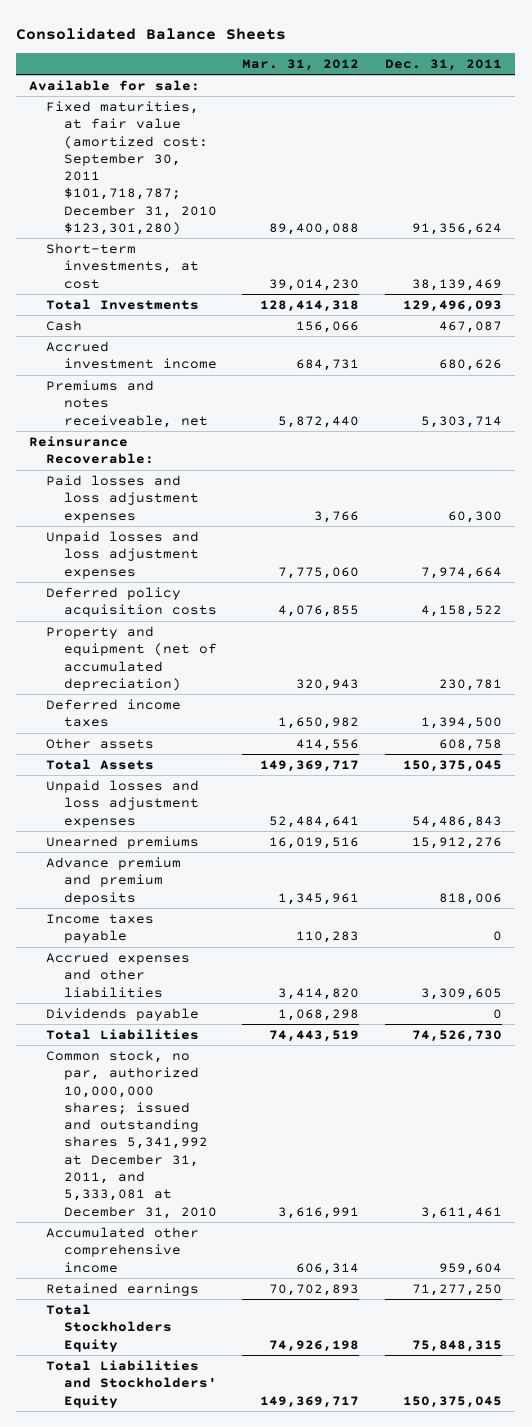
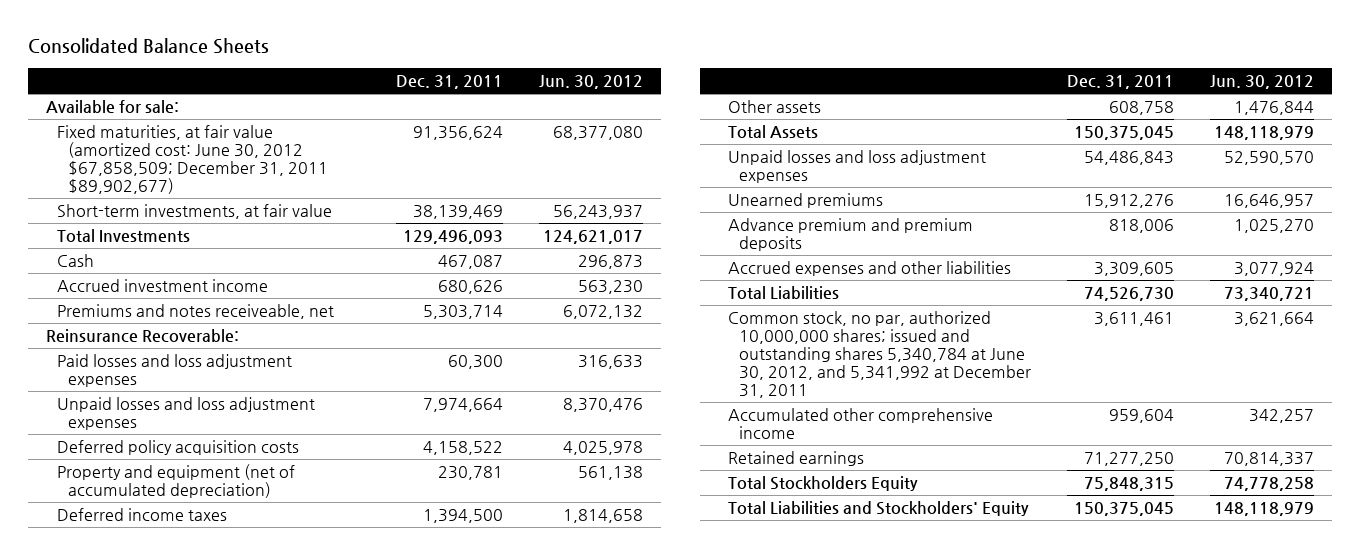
[242,58,360,71] Mar. 31, 2012 -> none
none -> [538,75,643,90] Jun. 30, 2012
[46,100,217,235] Fixed maturities, at fair value (amortized cost: September 30, 2011 $101,718,787; December 31, 2010 $123,301,280) -> [57,125,329,195] Fixed maturities, at fair value (amortized cost: June 30, 2012 $67,858,509; December 31, 2011 $89,902,677)
[46,242,199,289] Short-term investments, at cost -> [57,204,333,220] Short-term investments, at fair value
[46,913,155,944] Income taxes payable -> none
[46,1007,200,1021] Dividends payable -> none
[46,1049,217,1219] Common stock, no par, authorized 10,000,000 shares; issued and outstanding shares 5,341,992 at December 31, 2011, and 5,333,081 at December 31, 2010 -> [728,311,1032,399] Common stock, no par, authorized 10,000,000 shares; issued and outstanding shares 5,340,784 at June 30, 2012, and 5,341,992 at December 31, 2011

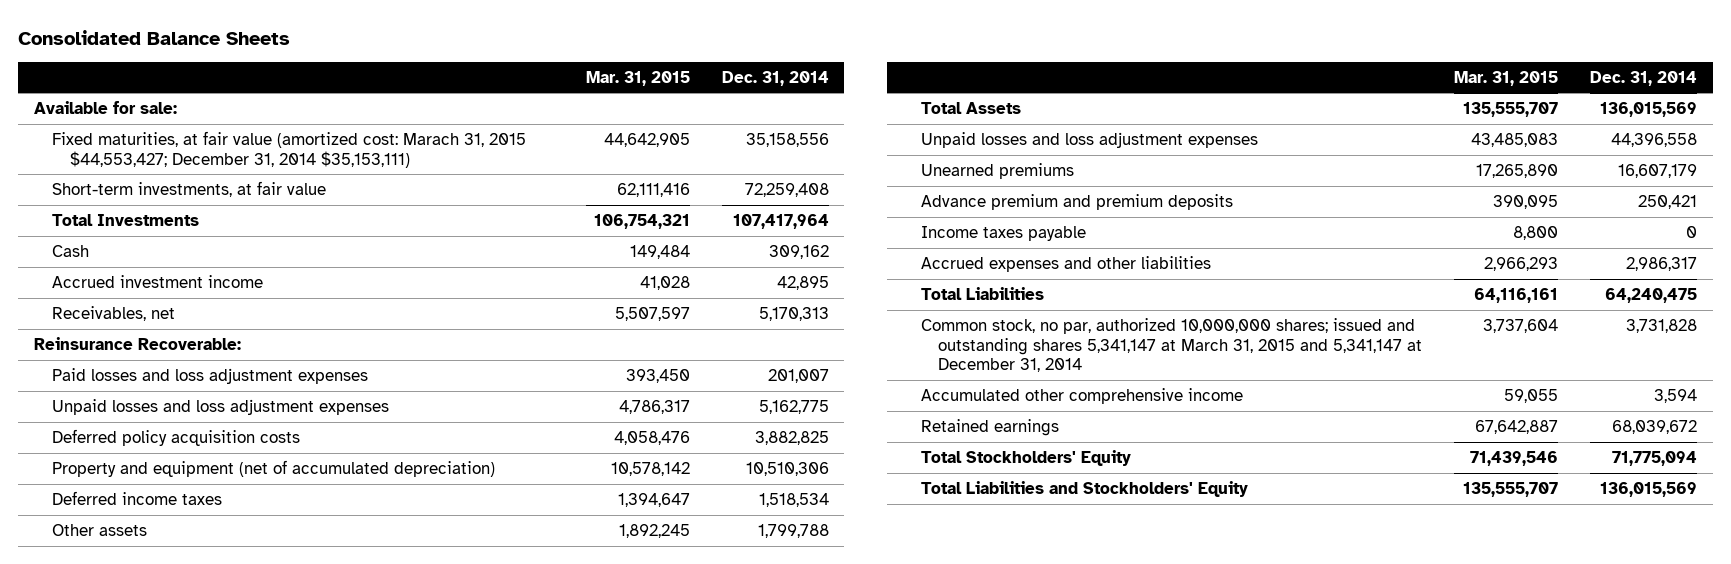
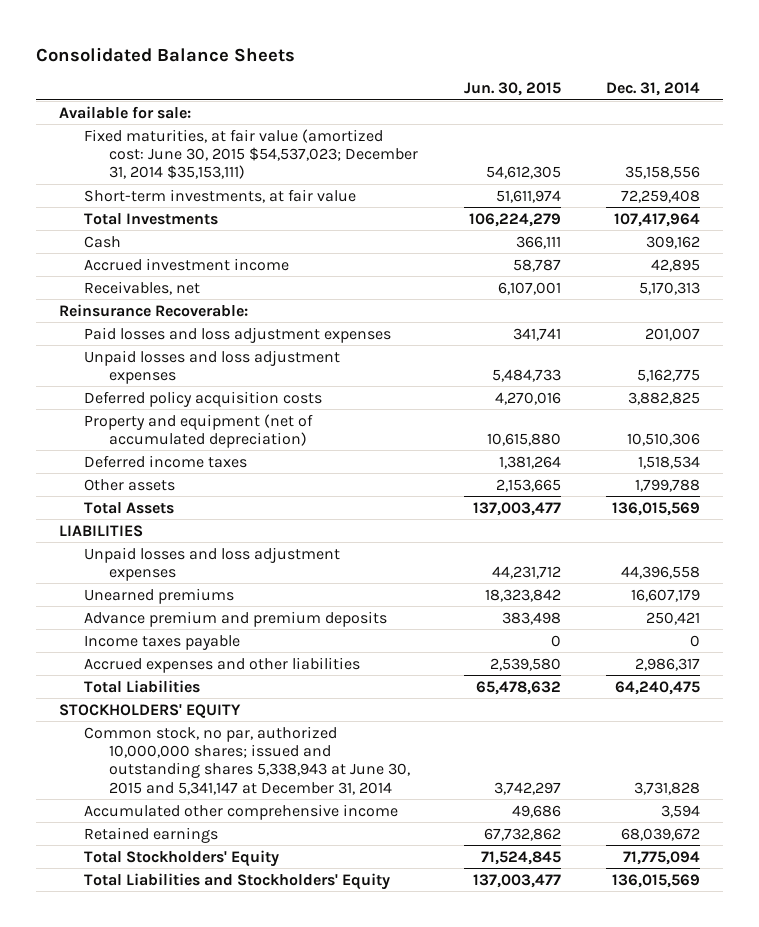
[585,70,690,86] Mar. 31, 2015 -> none
none -> [463,82,561,97] Jun. 30, 2015
[52,131,527,168] Fixed maturities, at fair value (amortized cost: Marach 31, 2015 $44,553,427; December 31, 2014 $35,153,111) -> [84,128,419,180] Fixed maturities, at fair value (amortized cost: June 30, 2015 $54,537,023; December 31, 2014 $35,153,111)
none -> [58,524,143,537] LIABILITIES
none -> [58,703,241,718] STOCKHOLDERS' EQUITY
[920,318,1423,373] Common stock, no par, authorized 10,000,000 shares; issued and outstanding shares 5,341,147 at March 31, 2015 and 5,341,147 at December 31, 2014 -> [84,725,411,795] Common stock, no par, authorized 10,000,000 shares; issued and outstanding shares 5,338,943 at June 30, 2015 and 5,341,147 at December 31, 2014

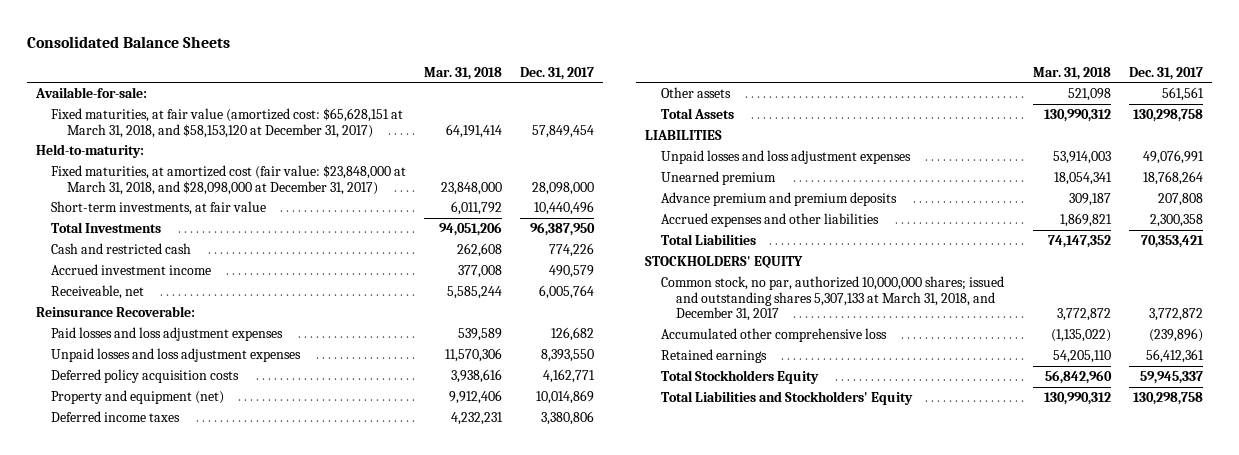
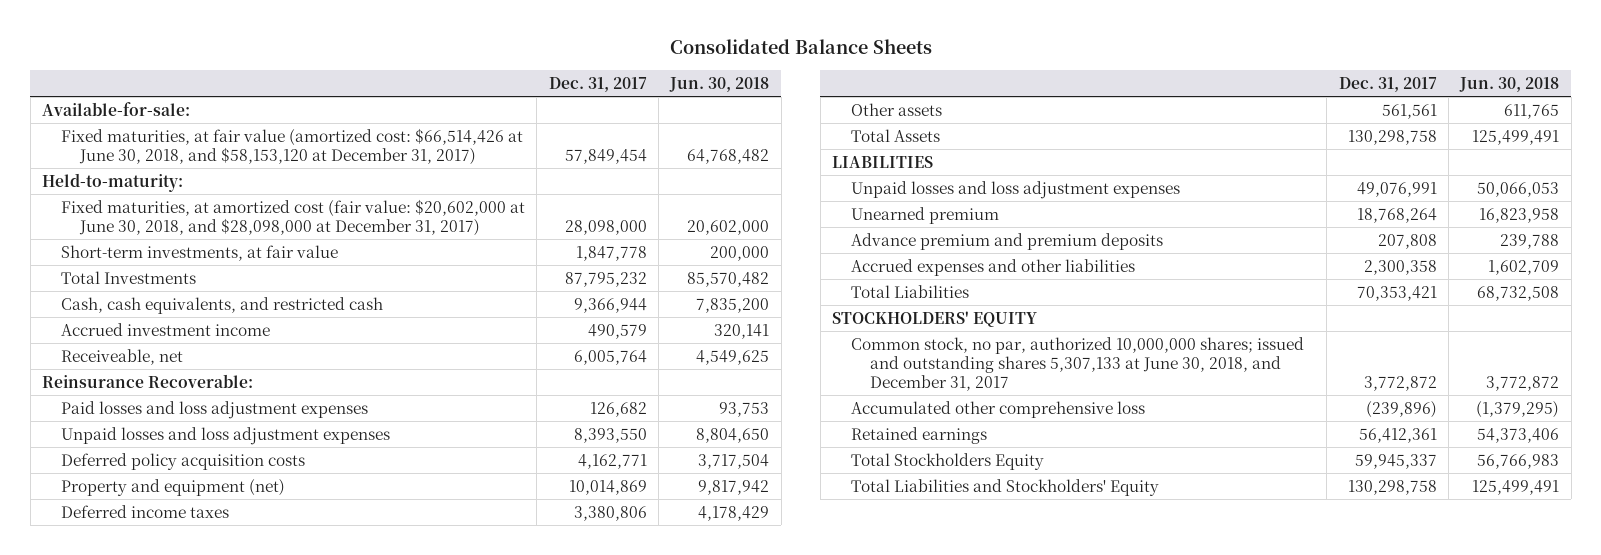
[424,66,503,80] Mar. 31, 2018 -> none
none -> [669,76,770,92] Jun. 30, 2018
[51,108,404,138] Fixed maturities, at fair value (amortized cost: $65,628,151 at March 31, 2018, and $58,153,120 at December 31, 2017) -> [60,127,523,165] Fixed maturities, at fair value (amortized cost: $66,514,426 at June 30, 2018, and $58,153,120 at December 31, 2017)
[51,165,407,195] Fixed maturities, at amortized cost (fair value: $23,848,000 at March 31, 2018, and $28,098,000 at December 31, 2017) -> [60,198,525,236] Fixed maturities, at amortized cost (fair value: $20,602,000 at June 30, 2018, and $28,098,000 at December 31, 2017)
[533,201,594,216] 10,440,496 -> [575,245,647,261] 1,847,778
[529,222,595,237] 96,387,950 -> [564,271,647,287] 87,795,232
[51,243,192,255] Cash and restricted cash -> [60,296,383,314] Cash, cash equivalents, and restricted cash
[548,243,594,258] 774,226 -> [573,297,647,313] 9,366,944
[660,276,1004,322] Common stock, no par, authorized 10,000,000 shares; issued and outstanding shares 5,307,133 at March 31, 2018, and December 31, 2017 -> [850,336,1304,391] Common stock, no par, authorized 10,000,000 shares; issued and outstanding shares 5,307,133 at June 30, 2018, and December 31, 2017

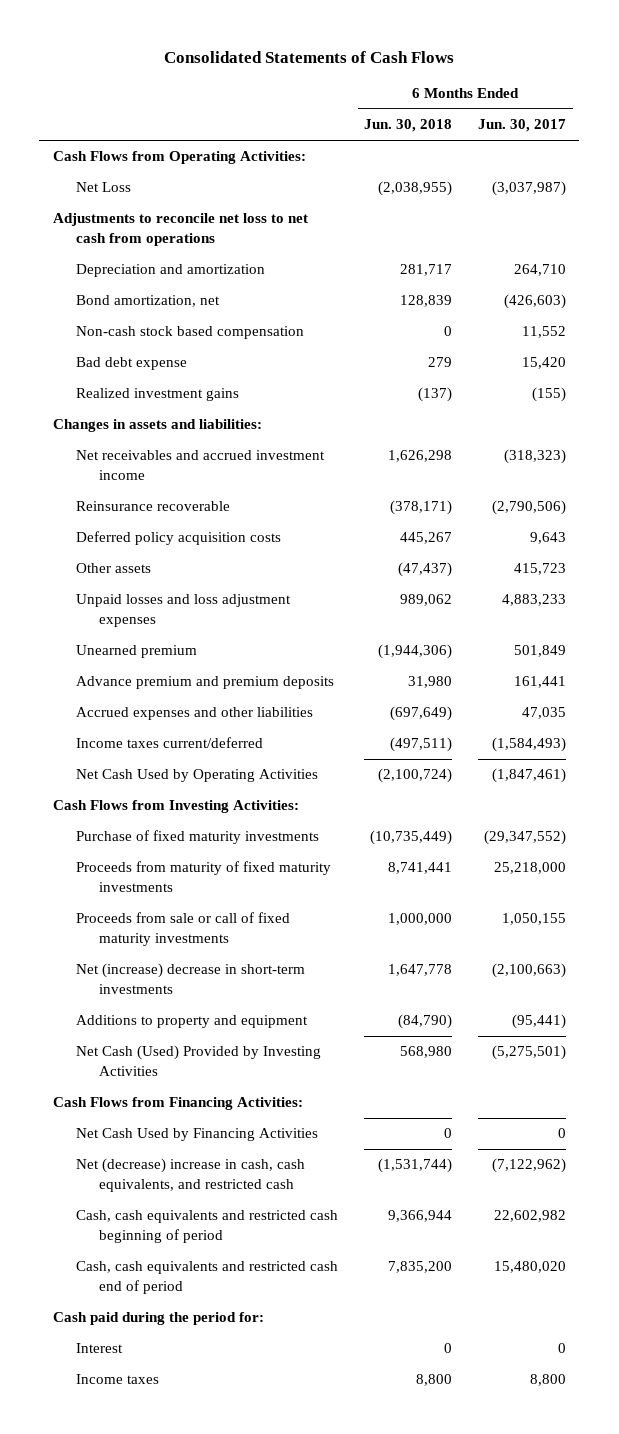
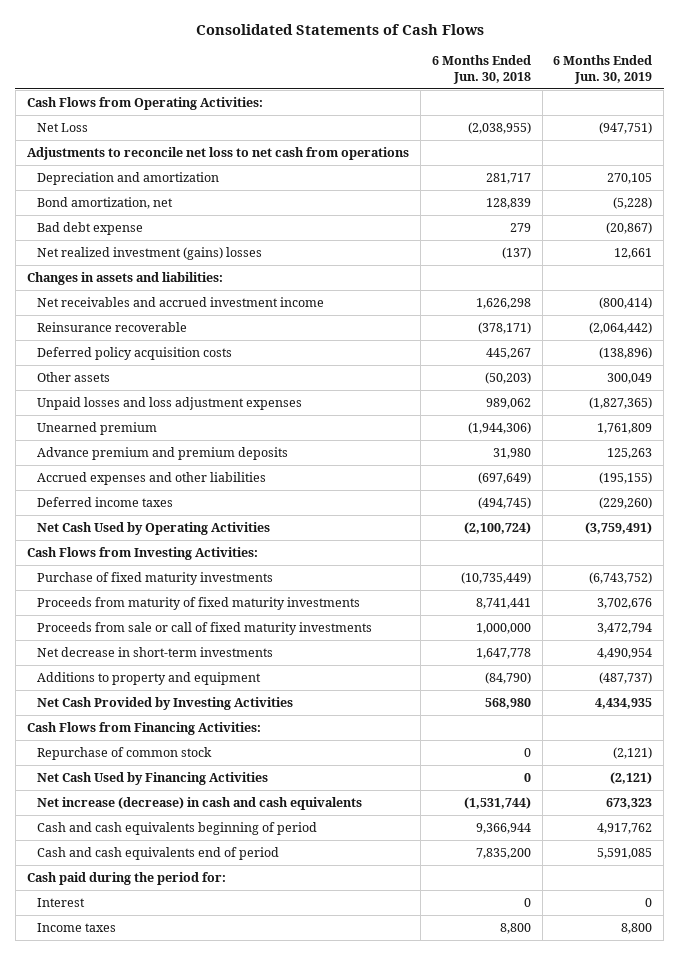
[478,119,567,133] Jun. 30, 2017 -> none
none -> [553,54,653,84] 6 Months Ended Jun. 30, 2019
[75,326,304,340] Non-cash stock based compensation -> none
[75,388,239,402] Realized investment gains -> [36,247,262,261] Net realized investment (gains) losses
[398,562,453,578] (47,437) -> [484,372,531,385] (50,203)
[75,737,263,749] Income taxes current/deferred -> [36,497,173,508] Deferred income taxes
[390,737,453,753] (497,511) -> [477,497,531,510] (494,745)
[75,963,305,994] Net (increase) decrease in short-term investments -> [36,647,273,658] Net decrease in short-term investments
[75,1045,321,1076] Net Cash (Used) Provided by Investing Activities -> [36,697,293,711] Net Cash Provided by Investing Activities
none -> [36,747,212,761] Repurchase of common stock
[75,1158,305,1192] Net (decrease) increase in cash, cash equivalents, and restricted cash -> [36,797,362,811] Net increase (decrease) in cash and cash equivalents
[75,1210,338,1243] Cash, cash equivalents and restricted cash beginning of period -> [36,822,317,836] Cash and cash equivalents beginning of period
[75,1261,338,1294] Cash, cash equivalents and restricted cash end of period -> [36,847,279,861] Cash and cash equivalents end of period

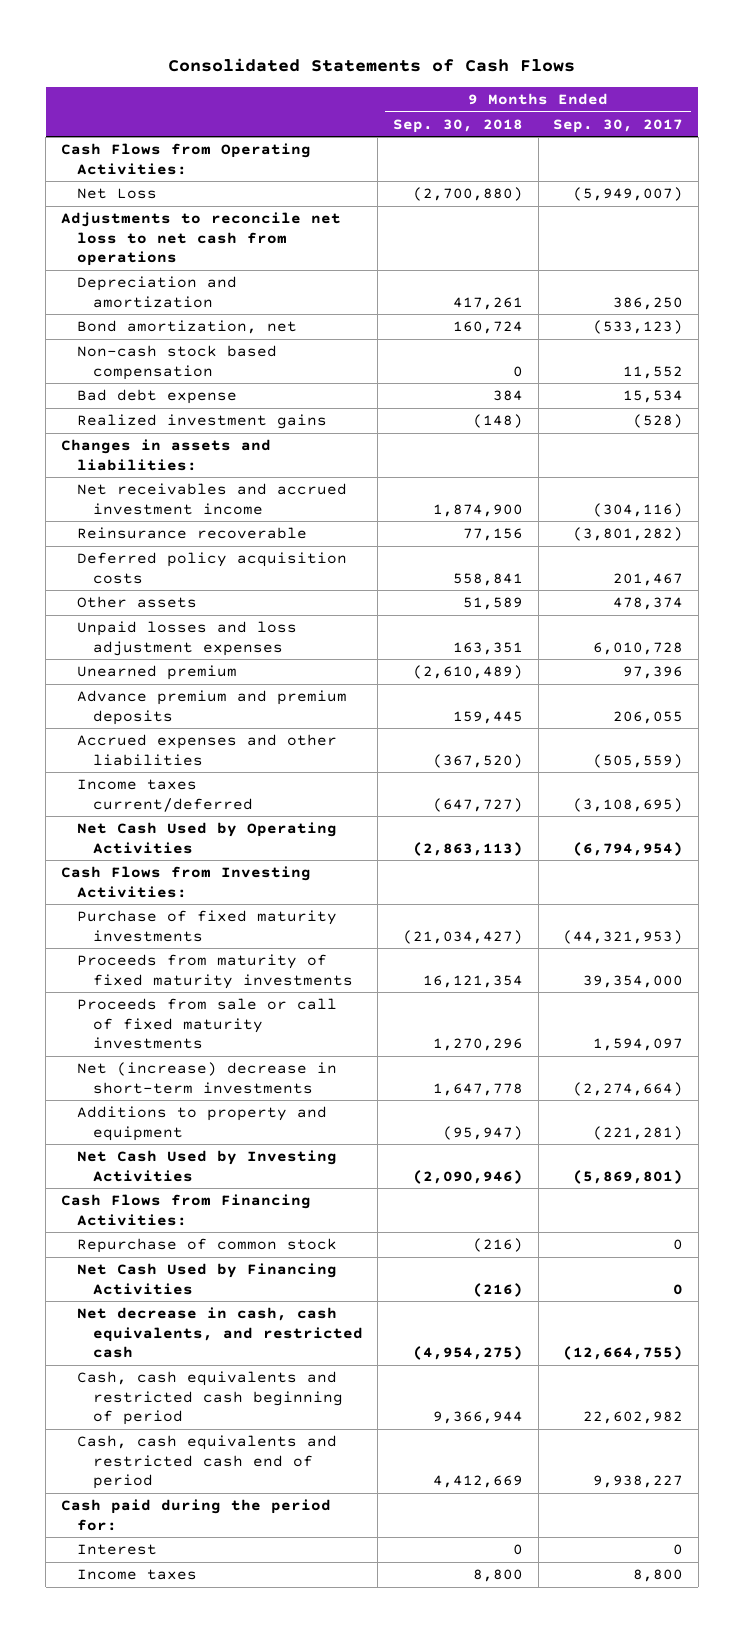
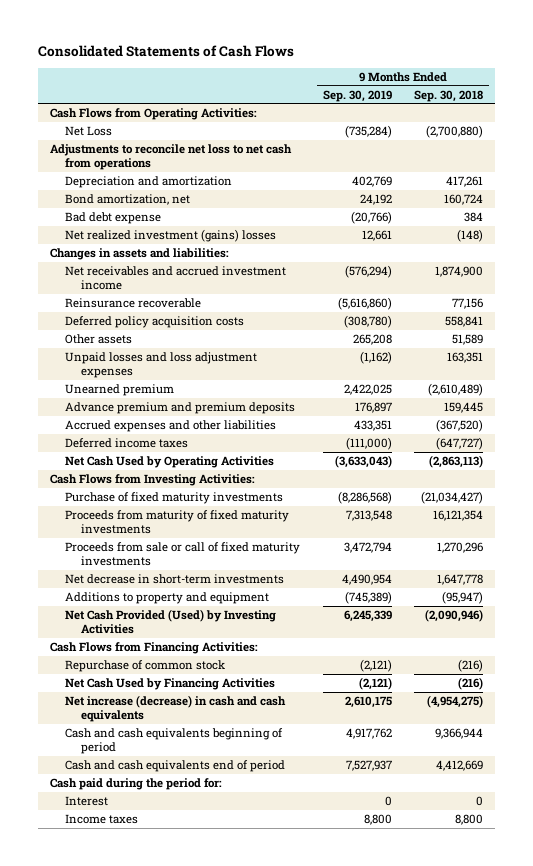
[553,118,684,133] Sep. 30, 2017 -> none
none -> [322,89,392,102] Sep. 30, 2019
[76,345,277,380] Non-cash stock based compensation -> none
[76,414,327,430] Realized investment gains -> [65,229,277,243] Net realized investment (gains) losses
[76,779,253,812] Income taxes current/deferred -> [65,438,189,449] Deferred income taxes
[76,1062,337,1094] Net (increase) decrease in short-term investments -> [65,574,285,585] Net decrease in short-term investments
[76,1150,337,1182] Net Cash Used by Investing Activities -> [65,609,277,635] Net Cash Provided (Used) by Investing Activities
[76,1307,363,1359] Net decrease in cash, cash equivalents, and restricted cash -> [65,695,287,723] Net increase (decrease) in cash and cash equivalents
[76,1371,343,1426] Cash, cash equivalents and restricted cash beginning of period -> [65,728,284,755] Cash and cash equivalents beginning of period
[76,1435,337,1490] Cash, cash equivalents and restricted cash end of period -> [65,760,286,773] Cash and cash equivalents end of period

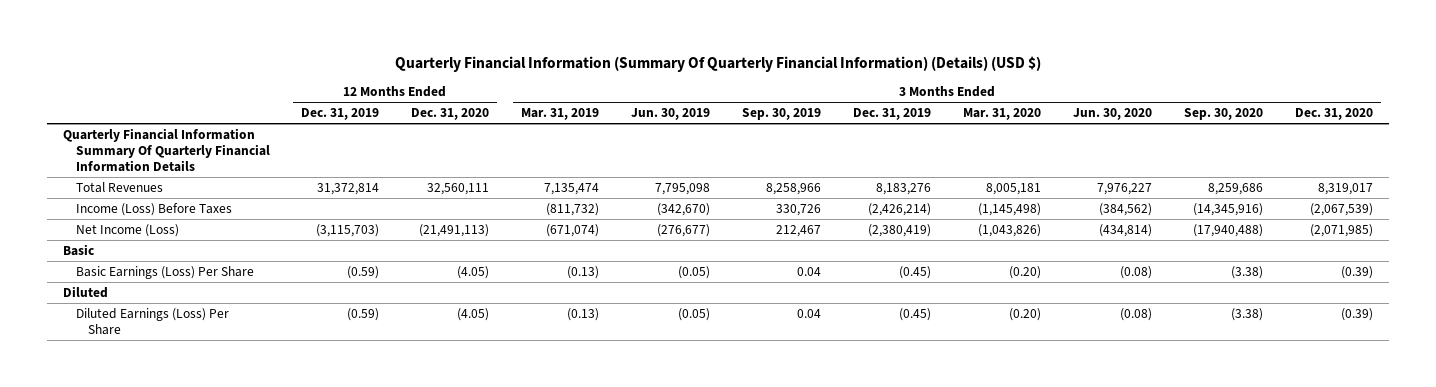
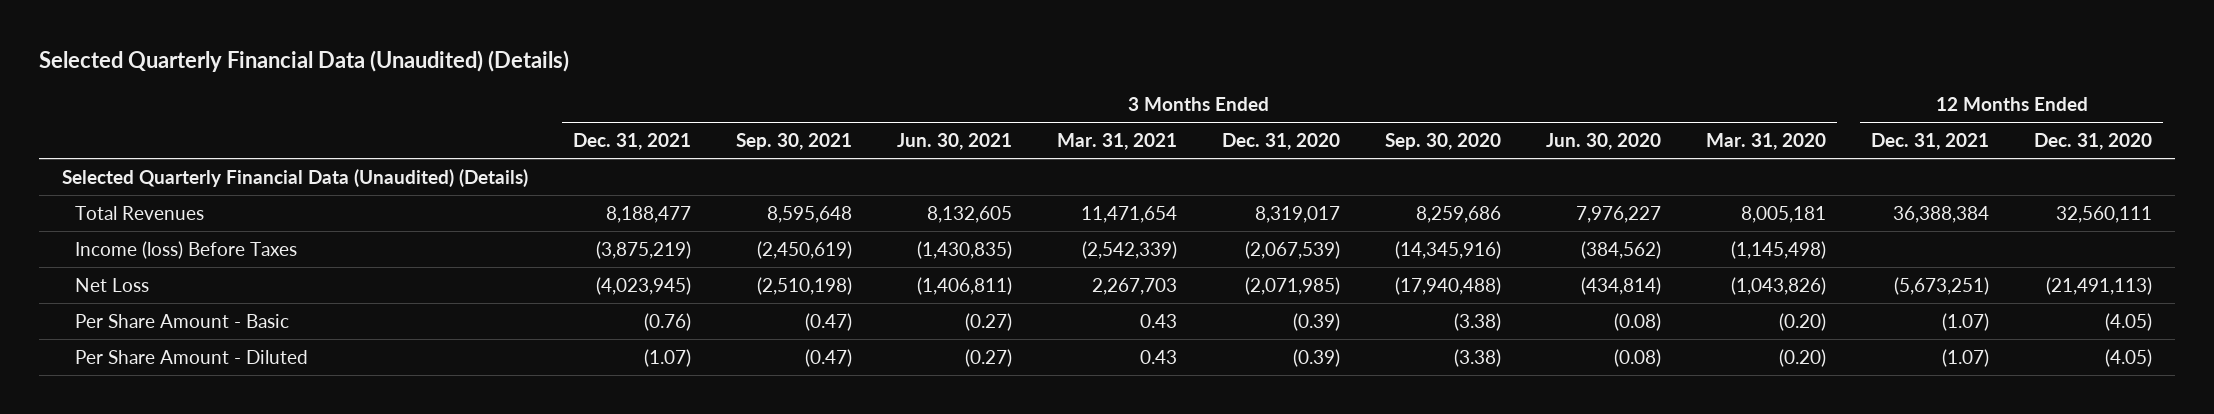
[394,55,1041,72] Quarterly Financial Information (Summary Of Quarterly Financial Information) (Details) (USD $) -> [39,50,570,73] Selected Quarterly Financial Data (Unaudited) (Details)
[301,108,380,121] Dec. 31, 2019 -> none
[521,108,600,121] Mar. 31, 2019 -> none
[631,108,711,121] Jun. 30, 2019 -> none
[742,108,822,121] Sep. 30, 2019 -> none
[853,108,932,121] Dec. 31, 2019 -> none
none -> [572,132,691,150] Dec. 31, 2021
none -> [735,132,852,150] Sep. 30, 2021
none -> [896,132,1012,150] Jun. 30, 2021
none -> [1056,132,1177,150] Mar. 31, 2021
none -> [1871,132,1990,150] Dec. 31, 2021
[62,127,270,173] Quarterly Financial Information Summary Of Quarterly Financial Information Details -> none
none -> [61,168,528,187] Selected Quarterly Financial Data (Unaudited) (Details)
[62,243,94,256] Basic -> none
[62,285,108,298] Diluted -> none
[75,202,232,216] Income (Loss) Before Taxes -> [75,240,298,259] Income (loss) Before Taxes
[75,223,179,237] Net Income (Loss) -> [75,277,150,292] Net Loss
[75,265,254,279] Basic Earnings (Loss) Per Share -> [75,313,290,328] Per Share Amount - Basic
[75,307,229,336] Diluted Earnings (Loss) Per Share -> [75,349,309,364] Per Share Amount - Diluted

